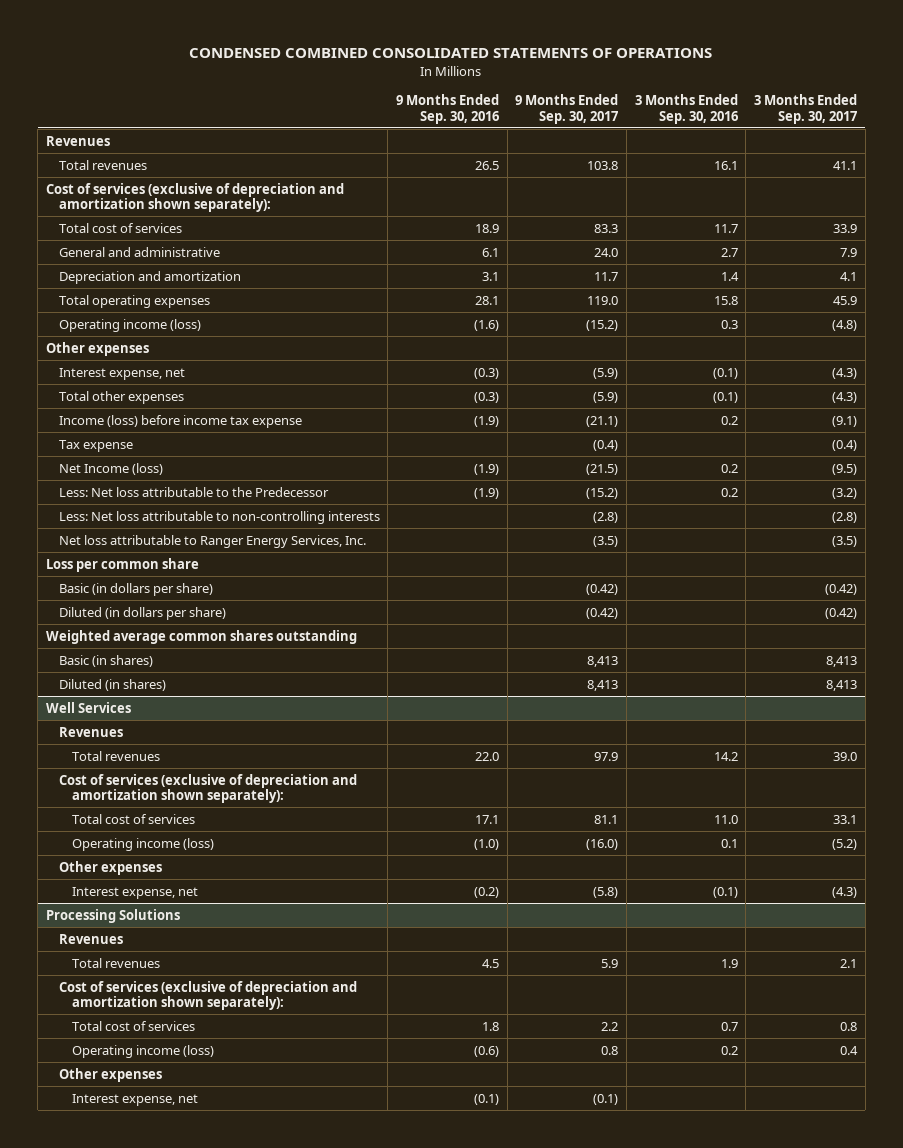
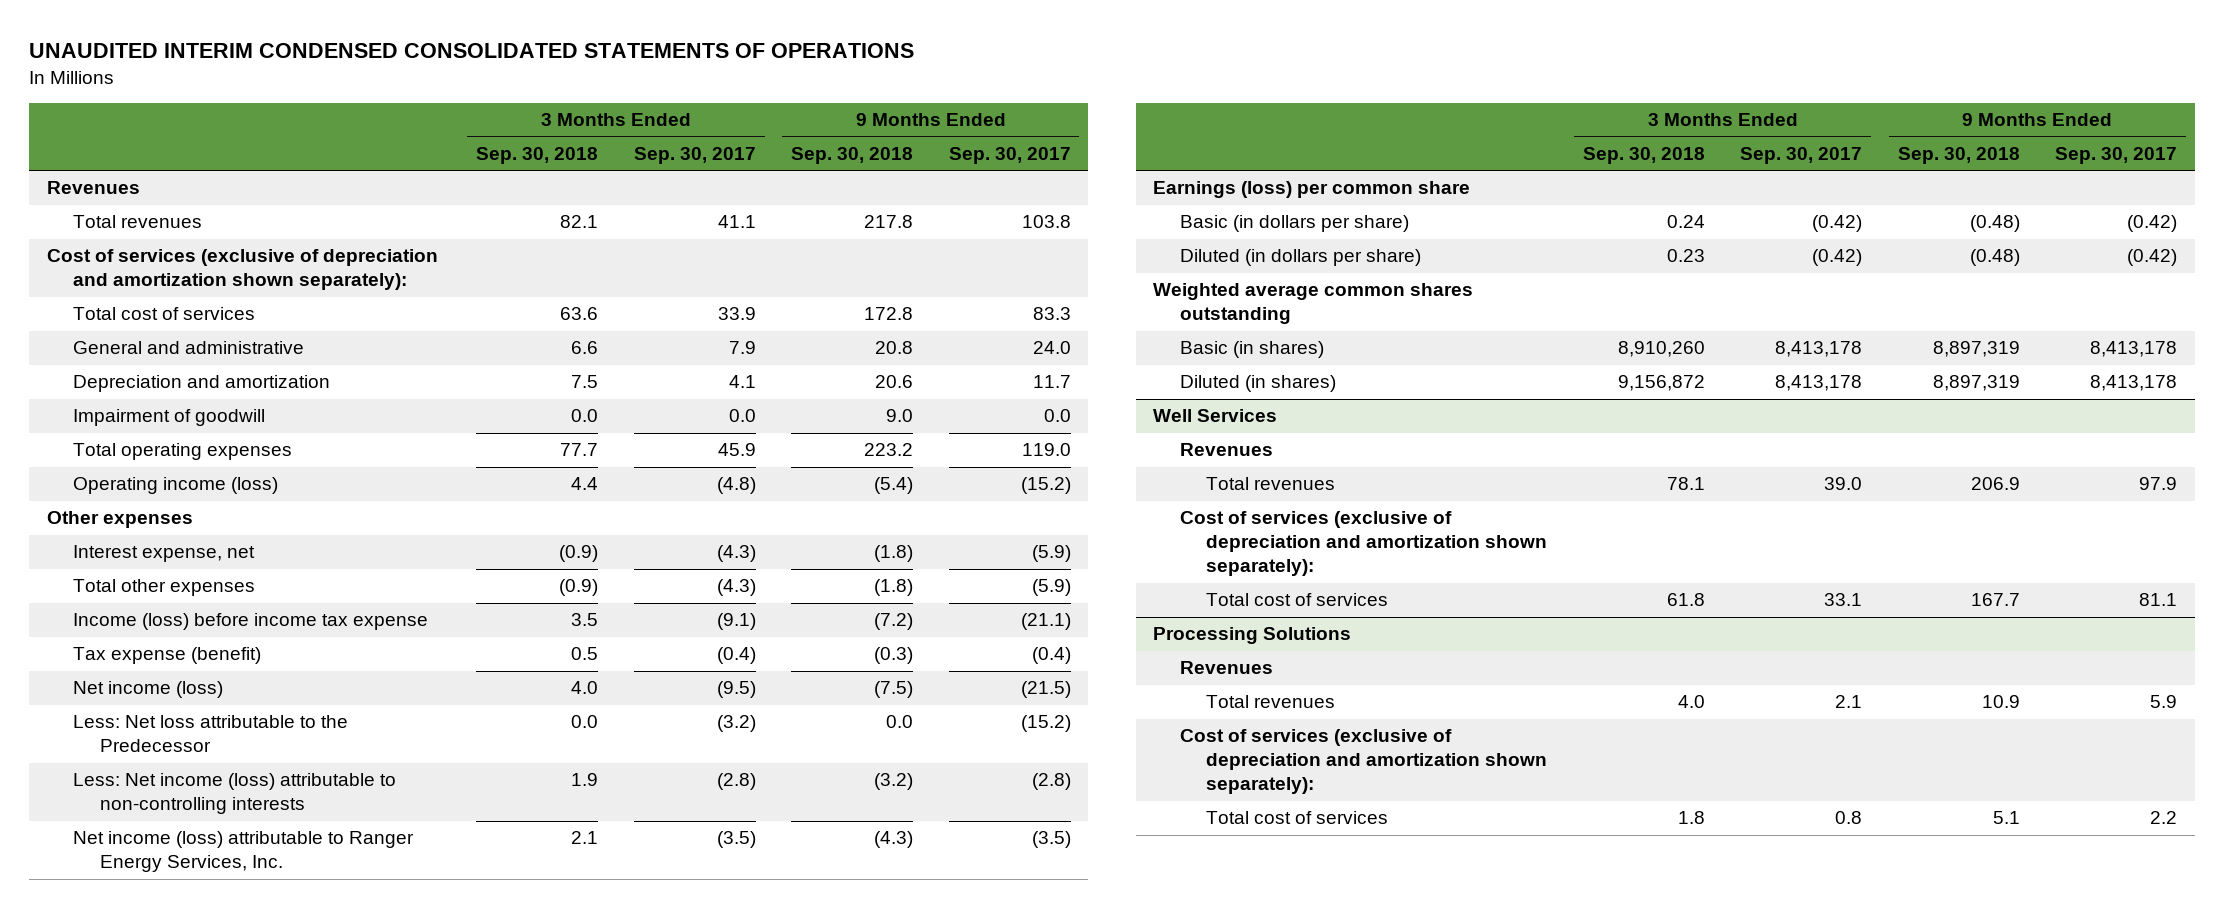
[189,47,713,58] CONDENSED COMBINED CONSOLIDATED STATEMENTS OF OPERATIONS -> [29,43,915,59] UNAUDITED INTERIM CONDENSED CONSOLIDATED STATEMENTS OF OPERATIONS
[396,94,500,124] 9 Months Ended Sep. 30, 2016 -> none
[634,94,738,124] 3 Months Ended Sep. 30, 2016 -> none
none -> [476,146,599,164] Sep. 30, 2018
none -> [791,146,914,164] Sep. 30, 2018
none -> [73,409,266,427] Impairment of goodwill
[58,439,133,452] Tax expense -> [73,647,262,665] Tax expense (benefit)
[58,462,163,475] Net Income (loss) -> [73,681,224,699] Net income (loss)
[58,510,380,524] Less: Net loss attributable to non-controlling interests -> [73,773,397,815] Less: Net income (loss) attributable to non-controlling interests
[58,534,366,548] Net loss attributable to Ranger Energy Services, Inc. -> [73,831,415,873] Net income (loss) attributable to Ranger Energy Services, Inc.
[45,557,199,572] Loss per common share -> [1153,181,1471,199] Earnings (loss) per common share
[587,655,619,667] 8,413 -> [2090,341,2178,358] 8,413,178
[825,655,857,667] 8,413 -> [1775,341,1863,358] 8,413,178
[587,679,619,691] 8,413 -> [2090,375,2178,392] 8,413,178
[825,679,857,691] 8,413 -> [1775,375,1863,392] 8,413,178
[71,837,214,851] Operating income (loss) -> none
[58,860,162,875] Other expenses -> none
[71,886,198,899] Interest expense, net -> none
[71,1044,214,1058] Operating income (loss) -> none
[58,1067,162,1082] Other expenses -> none
[71,1093,198,1106] Interest expense, net -> none

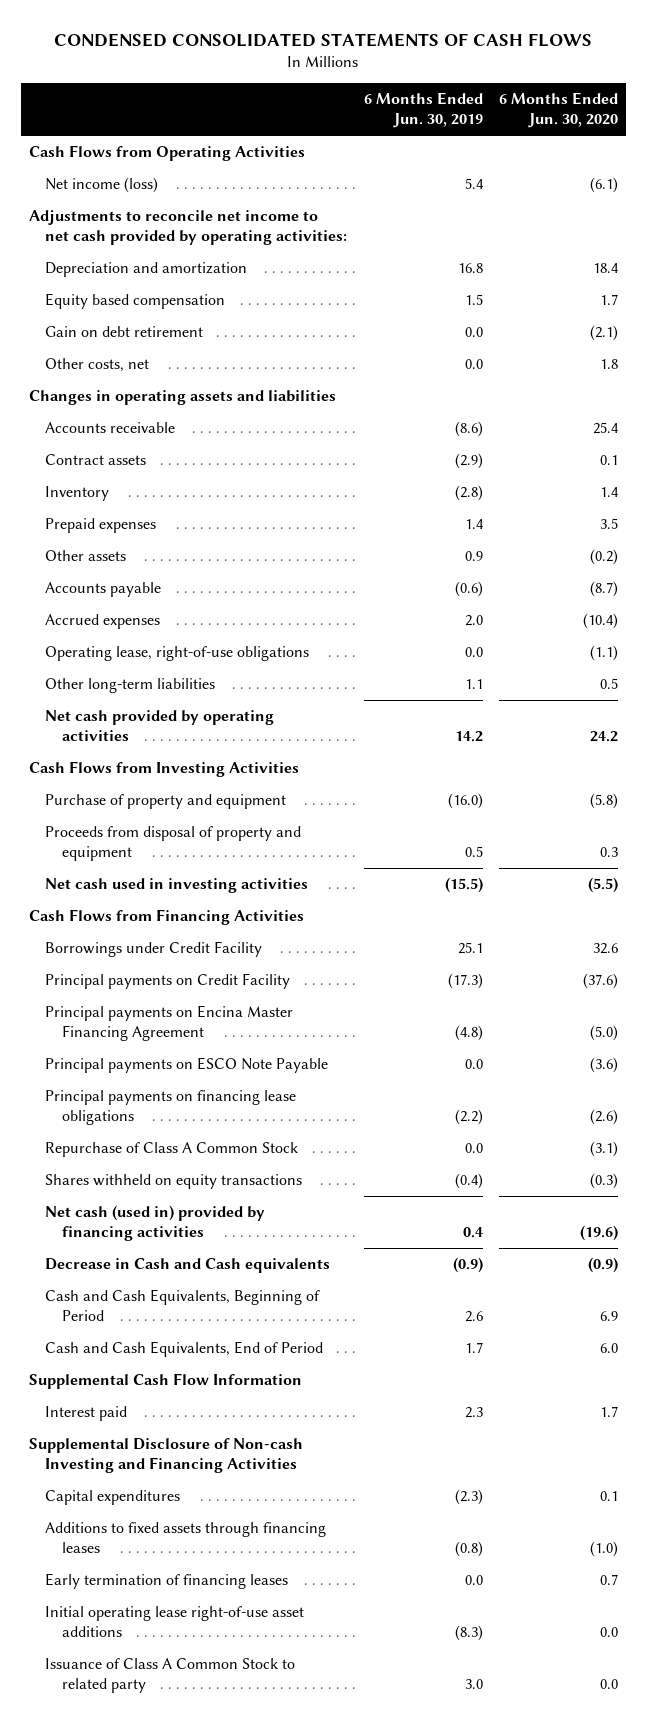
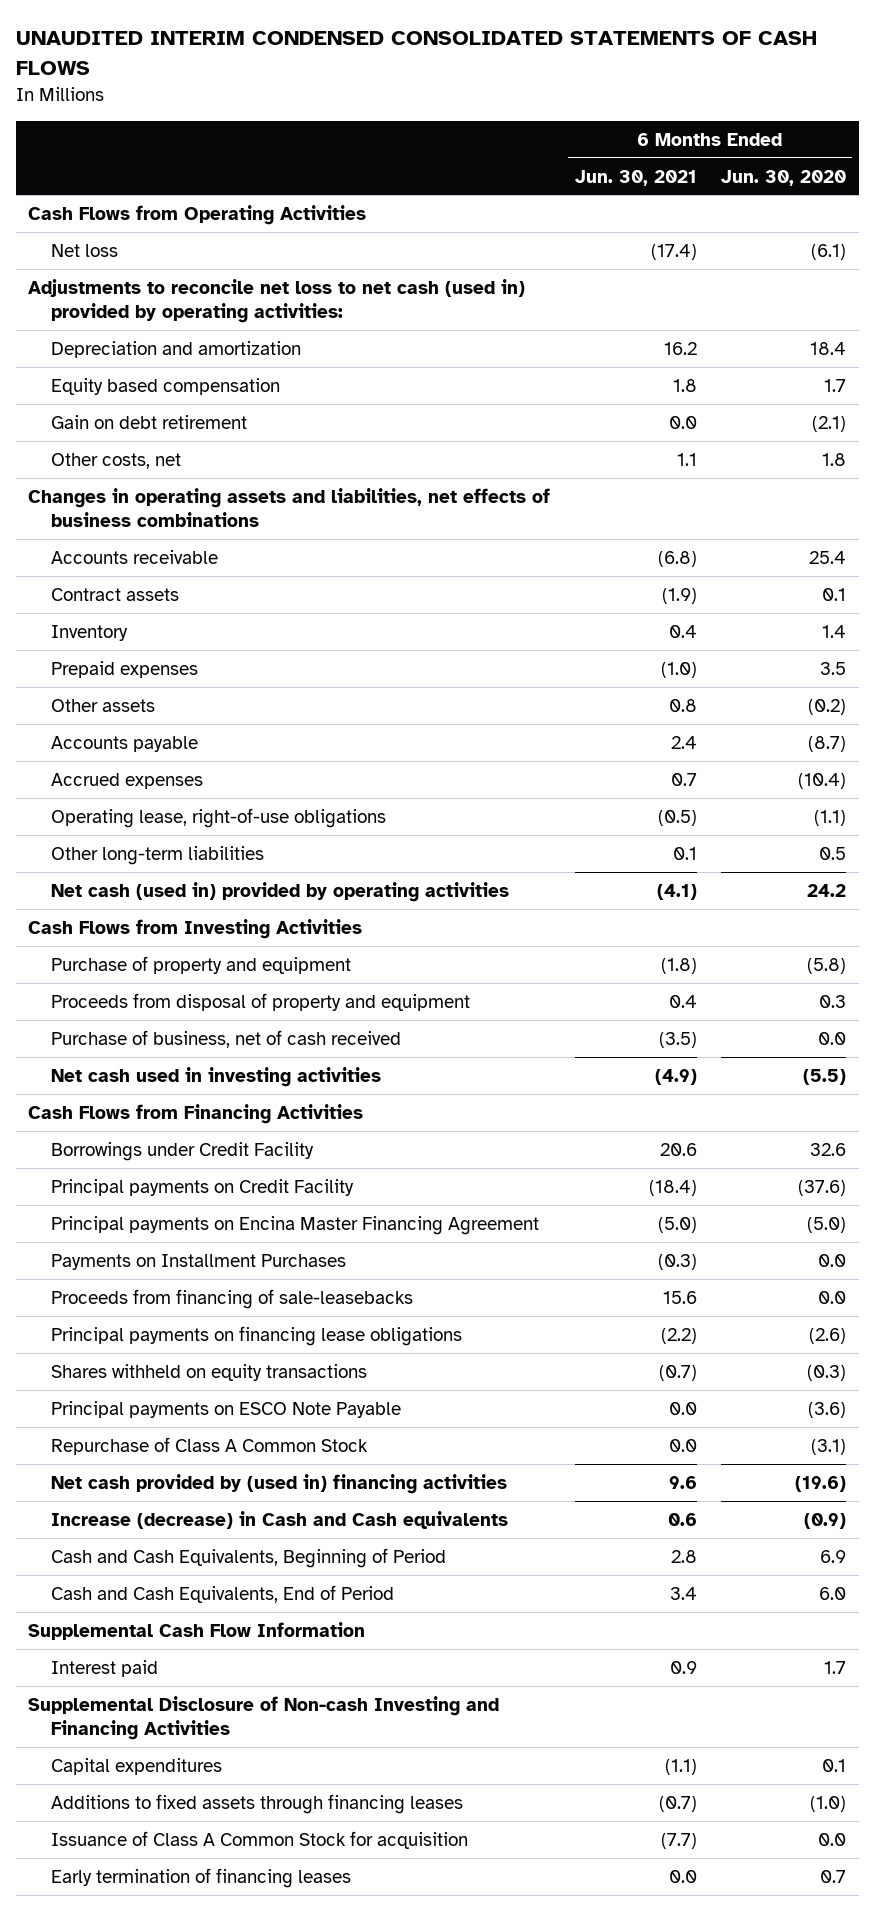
[54,32,593,47] CONDENSED CONSOLIDATED STATEMENTS OF CASH FLOWS -> [15,31,817,76] UNAUDITED INTERIM CONDENSED CONSOLIDATED STATEMENTS OF CASH FLOWS
[363,92,483,129] 6 Months Ended Jun. 30, 2019 -> none
none -> [574,169,697,186] Jun. 30, 2021
[45,177,159,194] Net income (loss) -> [51,244,119,258] Net loss
[29,210,348,246] Adjustments to reconcile net income to net cash provided by operating activities: -> [27,279,525,323] Adjustments to reconcile net loss to net cash (used in) provided by operating activities:
[29,390,337,406] Changes in operating assets and liabilities -> [27,488,550,527] Changes in operating assets and liabilities, net effects of business combinations
[45,710,275,742] Net cash provided by operating activities -> [51,882,510,903] Net cash (used in) provided by operating activities
none -> [51,1030,402,1049] Purchase of business, net of cash received
none -> [51,1254,347,1271] Payments on Installment Purchases
none -> [51,1289,414,1310] Proceeds from financing of sale-leasebacks
[45,1057,329,1074] Principal payments on ESCO Note Payable -> [51,1401,402,1419] Principal payments on ESCO Note Payable
[45,1142,299,1158] Repurchase of Class A Common Stock -> [51,1437,369,1456] Repurchase of Class A Common Stock
[45,1205,266,1242] Net cash (used in) provided by financing activities -> [51,1474,508,1495] Net cash provided by (used in) financing activities
[45,1258,331,1274] Decrease in Cash and Cash equivalents -> [51,1511,509,1530] Increase (decrease) in Cash and Cash equivalents
none -> [51,1831,469,1850] Issuance of Class A Common Stock for acquisition
[45,1606,305,1638] Initial operating lease right-of-use asset additions -> none
[45,1658,296,1694] Issuance of Class A Common Stock to related party -> none

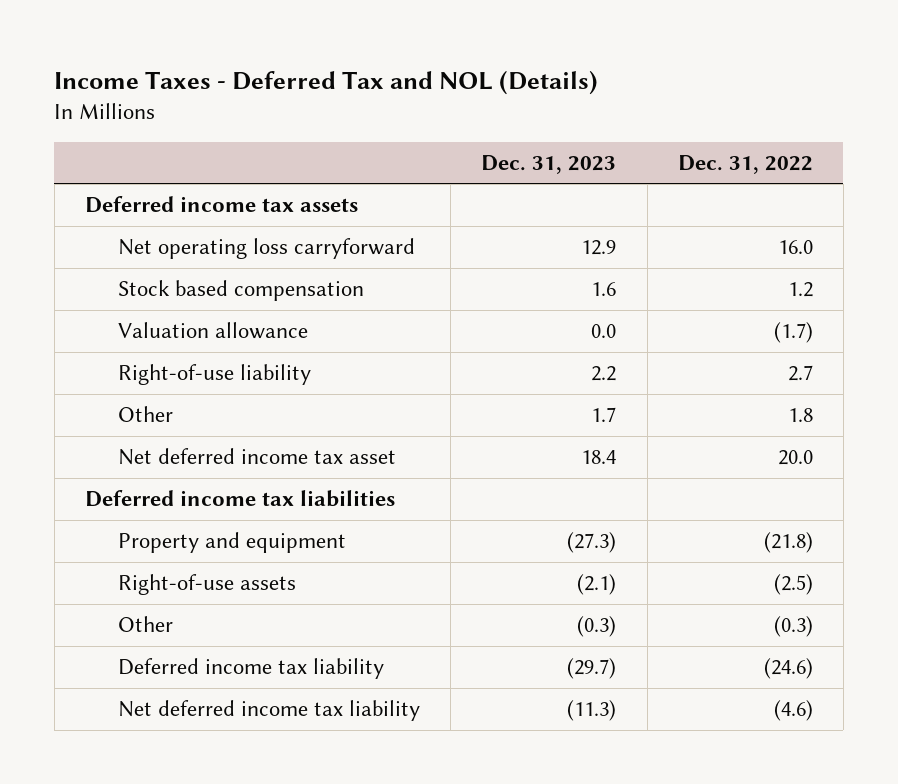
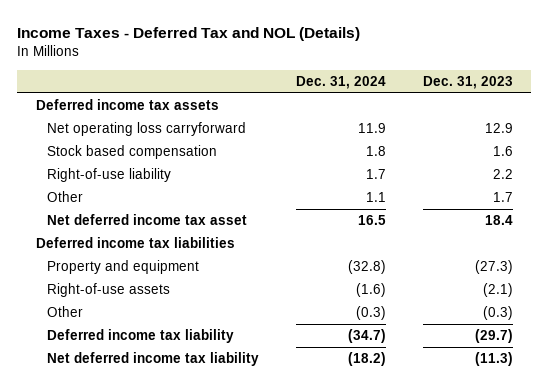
[677,154,813,174] Dec. 31, 2022 -> none
none -> [295,75,386,89] Dec. 31, 2024
[118,322,309,340] Valuation allowance -> none

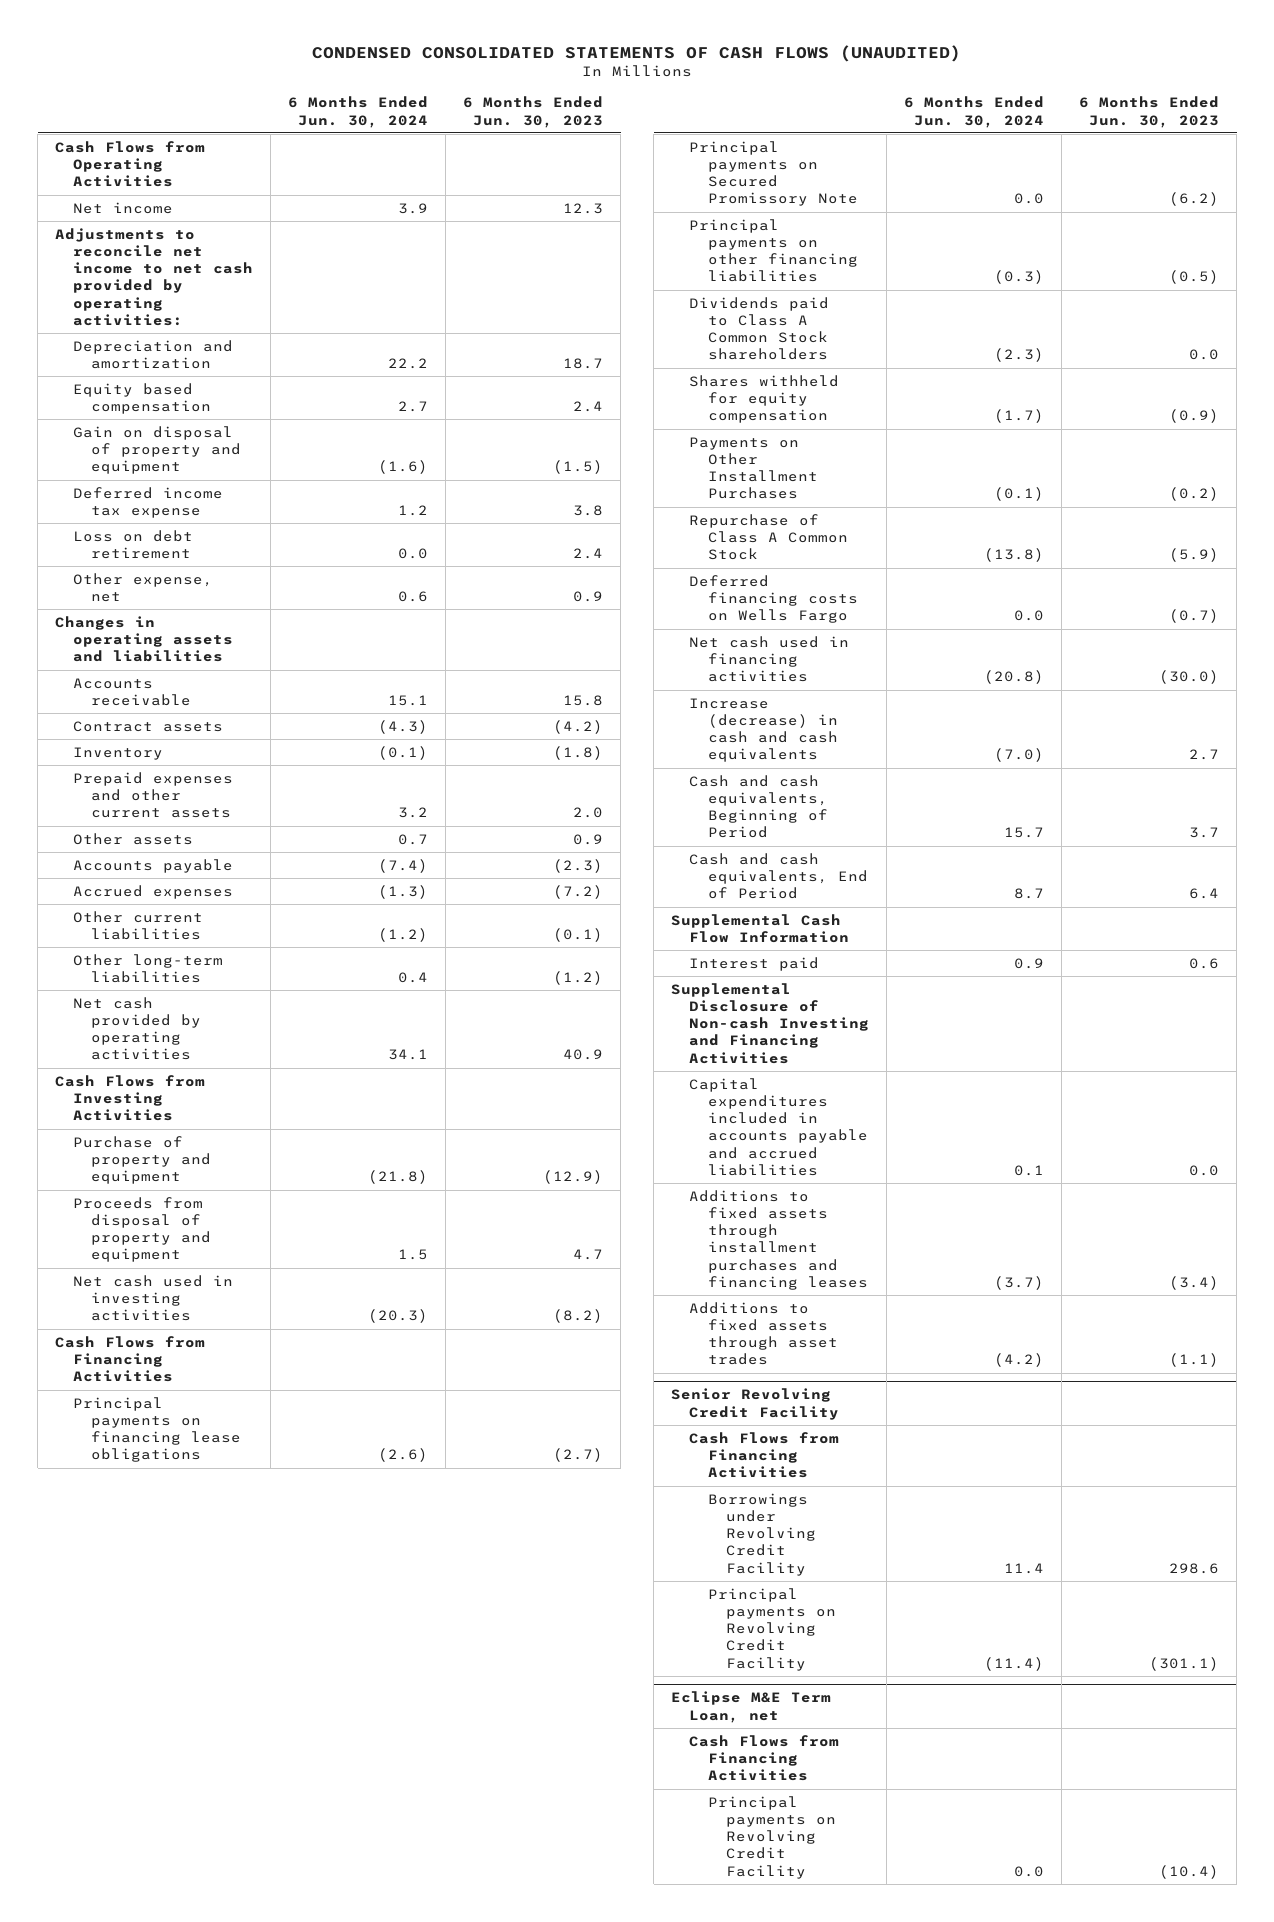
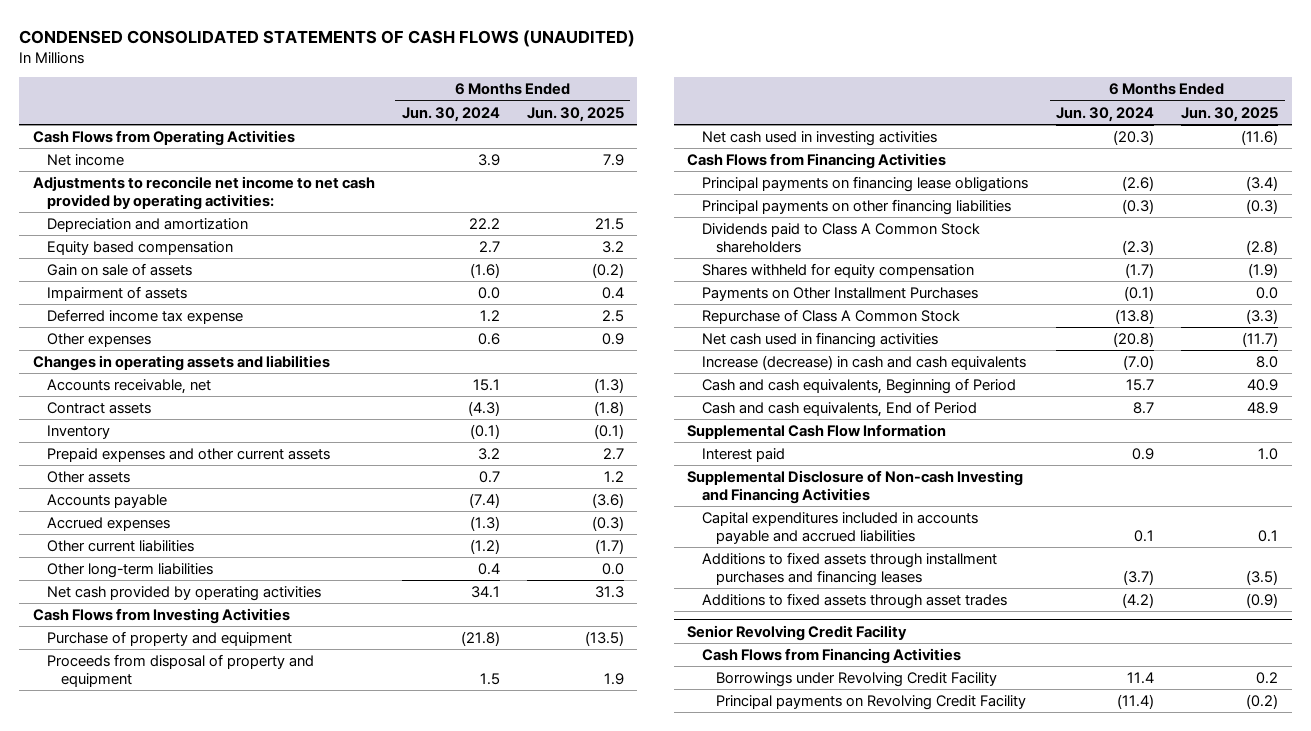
[463,96,604,128] 6 Months Ended Jun. 30, 2023 -> none
none -> [526,106,624,122] Jun. 30, 2025
[73,425,242,475] Gain on disposal of property and equipment -> [47,262,193,276] Gain on sale of assets
none -> [47,285,188,301] Impairment of assets
[73,529,194,559] Loss on debt retirement -> none
[73,572,214,602] Other expense, net -> [47,332,152,347] Other expenses
[73,677,192,706] Accounts receivable -> [47,378,212,394] Accounts receivable, net
[689,140,858,207] Principal payments on Secured Promissory Note -> none
[689,574,858,624] Deferred financing costs on Wells Fargo -> none
[671,1691,832,1723] Eclipse M&E Term Loan, net -> none
[689,1734,840,1782] Cash Flows from Financing Activities -> none
[707,1795,836,1879] Principal payments on Revolving Credit Facility -> none

